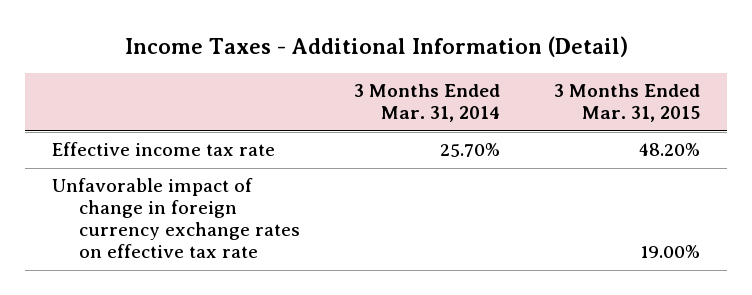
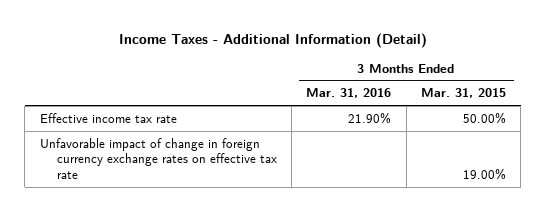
[353,84,500,123] 3 Months Ended Mar. 31, 2014 -> none
none -> [306,88,392,99] Mar. 31, 2016
[639,143,701,157] 48.20% -> [463,111,507,124] 50.00%

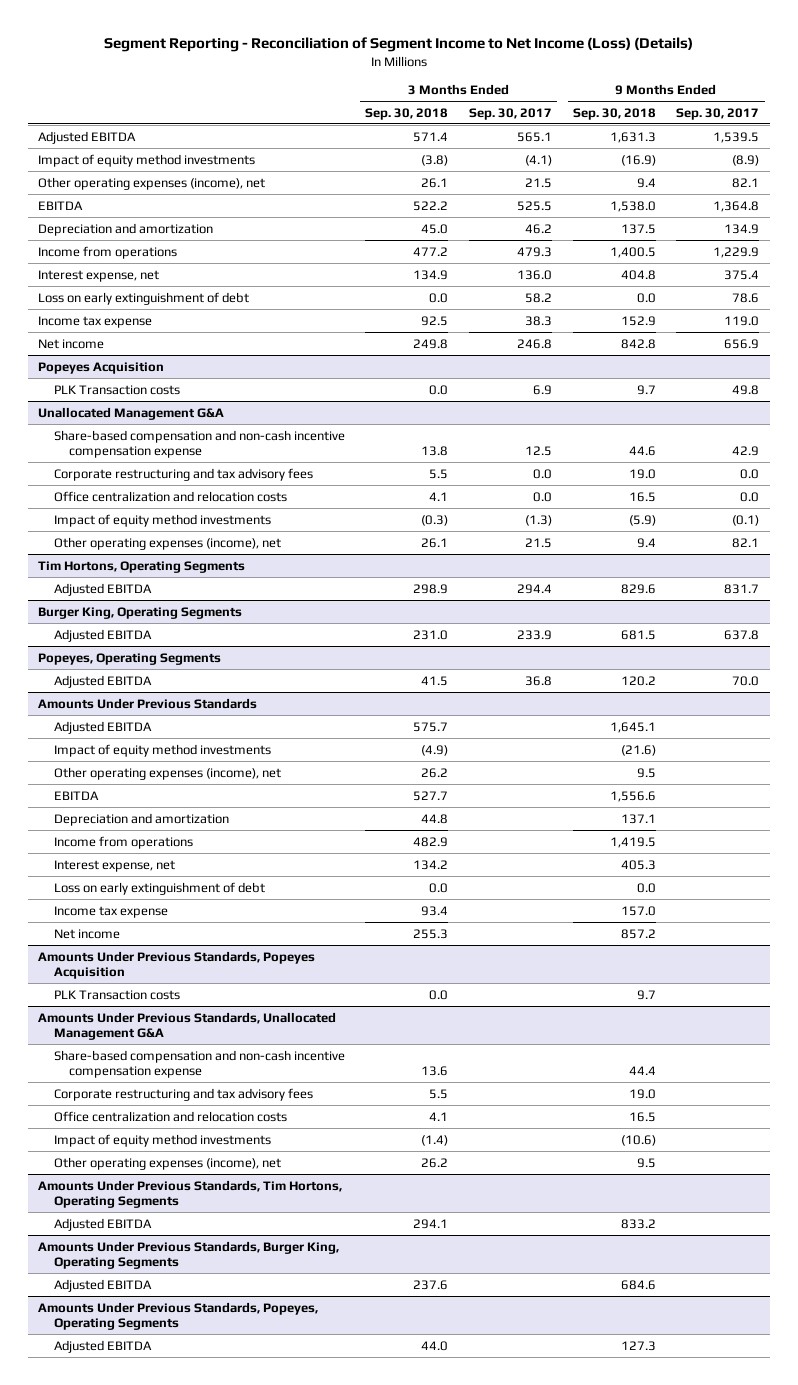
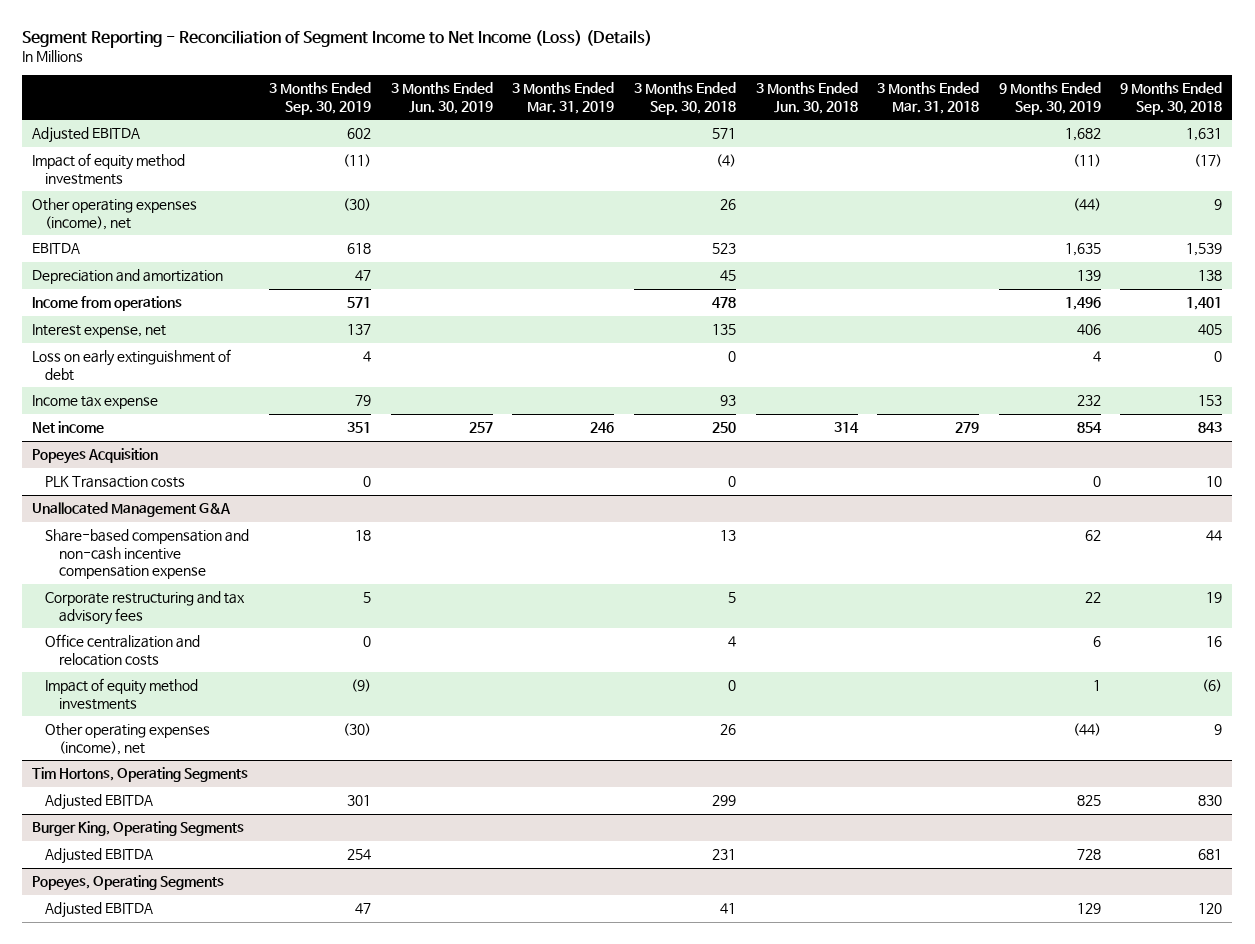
[469,107,553,120] Sep. 30, 2017 -> none
[676,107,760,120] Sep. 30, 2017 -> none
none -> [268,82,371,115] 3 Months Ended Sep. 30, 2019
none -> [390,82,493,114] 3 Months Ended Jun. 30, 2019
none -> [512,82,615,114] 3 Months Ended Mar. 31, 2019
none -> [755,82,858,114] 3 Months Ended Jun. 30, 2018
none -> [877,82,980,114] 3 Months Ended Mar. 31, 2018
none -> [998,82,1101,115] 9 Months Ended Sep. 30, 2019
[413,131,449,142] 571.4 -> [711,128,736,140] 571
[609,131,656,143] 1,631.3 -> [1186,128,1223,142] 1,631
[421,154,449,166] (3.8) -> [715,154,736,168] (4)
[620,154,656,166] (16.9) -> [1194,154,1223,168] (17)
[421,177,449,188] 26.1 -> [719,199,736,211] 26
[636,177,656,188] 9.4 -> [1214,199,1223,211] 9
[413,200,449,211] 522.2 -> [711,243,736,255] 523
[609,200,656,212] 1,538.0 -> [1186,243,1223,257] 1,539
[421,223,449,234] 45.0 -> [719,270,736,282] 45
[620,223,656,234] 137.5 -> [1198,270,1223,282] 138
[413,246,449,256] 477.2 -> [711,297,736,309] 478
[609,246,656,258] 1,400.5 -> [1186,297,1223,311] 1,401
[413,269,449,280] 134.9 -> [711,324,736,336] 135
[620,269,656,280] 404.8 -> [1198,324,1223,336] 405
[429,292,449,303] 0.0 -> [727,351,736,363] 0
[636,292,656,303] 0.0 -> [1214,351,1223,363] 0
[421,315,449,326] 92.5 -> [719,395,736,407] 93
[620,315,656,326] 152.9 -> [1198,395,1223,407] 153
[413,338,449,349] 249.8 -> [711,422,736,434] 250
[620,338,656,349] 842.8 -> [1198,422,1223,434] 843
[429,384,449,395] 0.0 -> [727,476,736,488] 0
[636,384,656,395] 9.7 -> [1206,476,1223,488] 10
[421,446,449,457] 13.8 -> [719,530,736,542] 13
[628,446,656,457] 44.6 -> [1206,530,1223,542] 44
[429,468,449,479] 5.5 -> [727,592,736,604] 5
[628,468,656,479] 19.0 -> [1206,592,1223,604] 19
[429,491,449,501] 4.1 -> [727,636,736,648] 4
[628,491,656,502] 16.5 -> [1206,636,1223,648] 16
[421,514,449,526] (0.3) -> [727,680,736,692] 0
[628,514,656,526] (5.9) -> [1202,679,1223,693] (6)
[421,537,449,548] 26.1 -> [719,724,736,736] 26
[636,537,656,548] 9.4 -> [1214,724,1223,736] 9
[413,583,449,594] 298.9 -> [711,795,736,807] 299
[620,583,656,594] 829.6 -> [1198,795,1223,807] 830
[413,629,449,640] 231.0 -> [711,849,736,861] 231
[620,629,656,640] 681.5 -> [1198,849,1223,861] 681
[38,697,258,709] Amounts Under Previous Standards -> none
[53,720,152,734] Adjusted EBITDA -> none
[53,743,271,757] Impact of equity method investments -> none
[53,766,281,780] Other operating expenses (income), net -> none
[53,790,99,800] EBITDA -> none
[53,812,229,826] Depreciation and amortization -> none
[53,835,193,849] Income from operations -> none
[53,859,175,872] Interest expense, net -> none
[53,881,265,895] Loss on early extinguishment of debt -> none
[53,905,168,918] Income tax expense -> none
[53,928,120,939] Net income -> none
[38,950,316,980] Amounts Under Previous Standards, Popeyes Acquisition -> none
[53,989,180,1000] PLK Transaction costs -> none
[38,1011,337,1041] Amounts Under Previous Standards, Unallocated Management G&A -> none
[53,1049,345,1079] Share-based compensation and non-cash incentive compensation expense -> none
[53,1087,313,1101] Corporate restructuring and tax advisory fees -> none
[53,1110,287,1122] Office centralization and relocation costs -> none
[53,1133,271,1147] Impact of equity method investments -> none
[53,1156,281,1170] Other operating expenses (income), net -> none
[38,1179,343,1209] Amounts Under Previous Standards, Tim Hortons, Operating Segments -> none
[53,1217,152,1231] Adjusted EBITDA -> none
[38,1240,340,1270] Amounts Under Previous Standards, Burger King, Operating Segments -> none
[53,1278,152,1292] Adjusted EBITDA -> none
[38,1301,319,1331] Amounts Under Previous Standards, Popeyes, Operating Segments -> none
[53,1339,152,1353] Adjusted EBITDA -> none
[421,675,449,686] 41.5 -> [719,903,736,915] 41
[620,675,656,686] 120.2 -> [1198,903,1223,915] 120

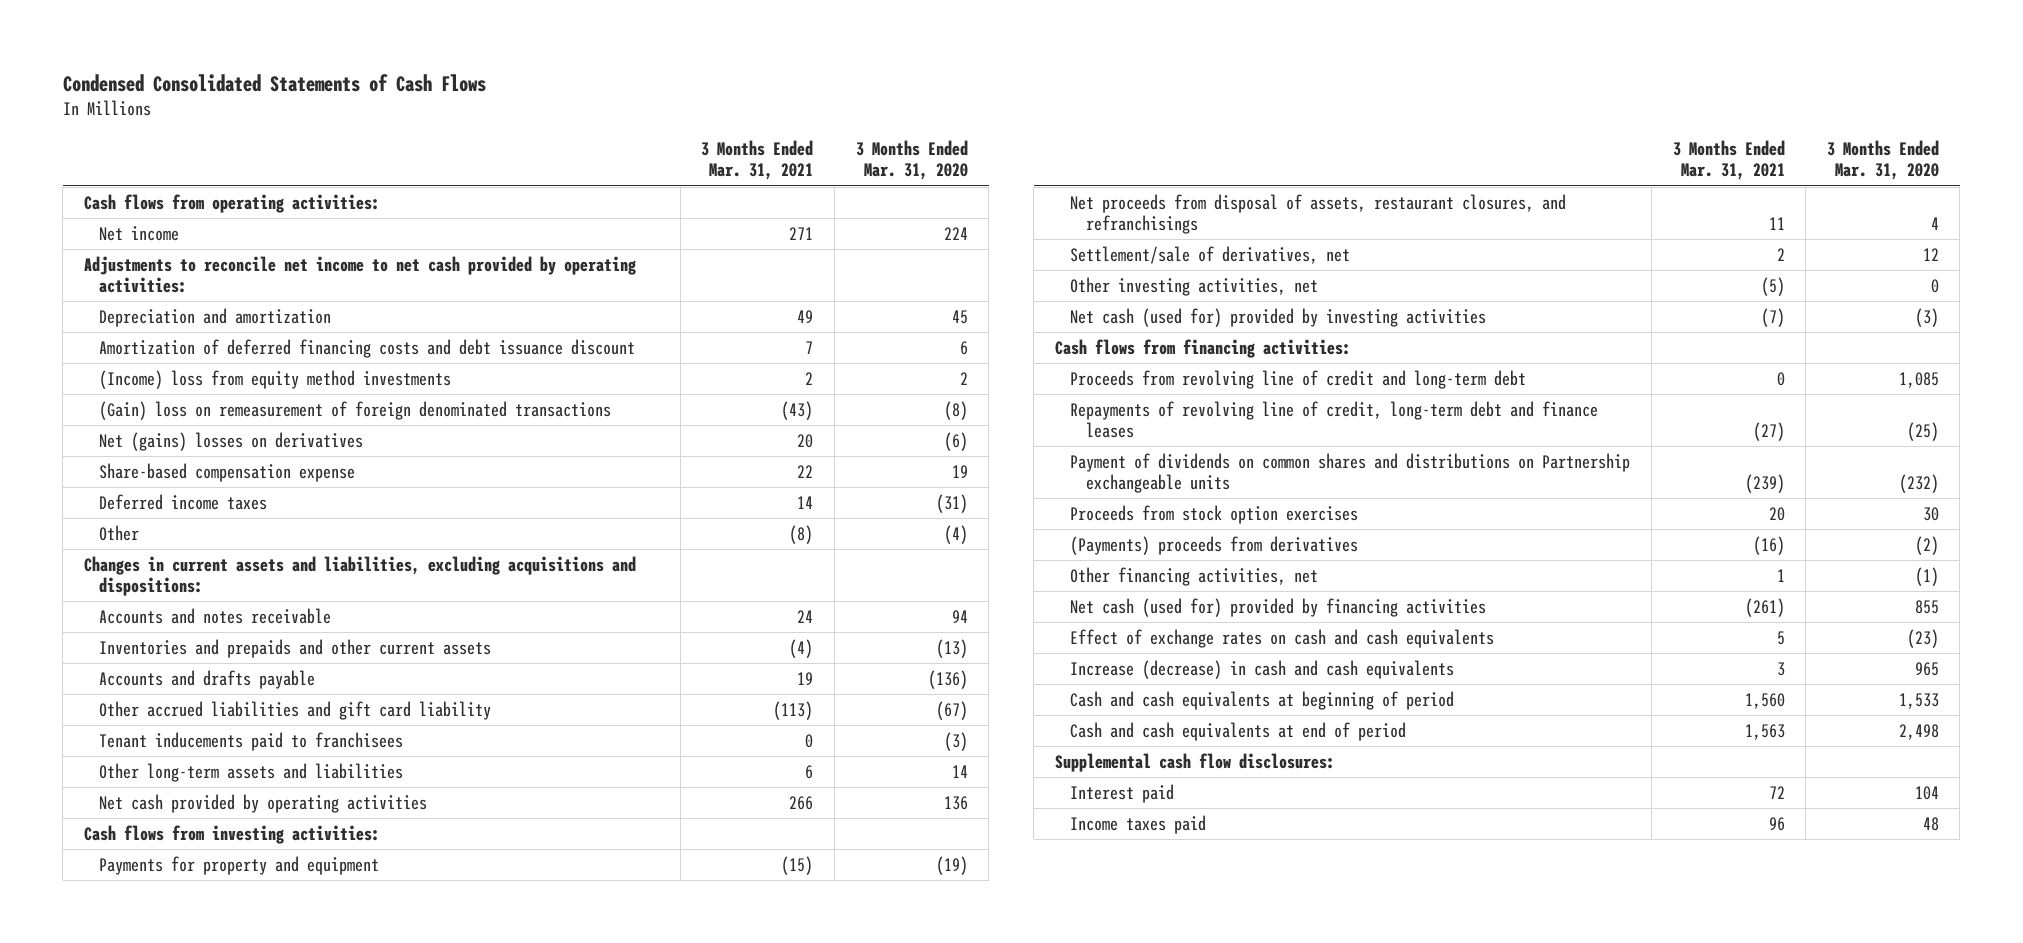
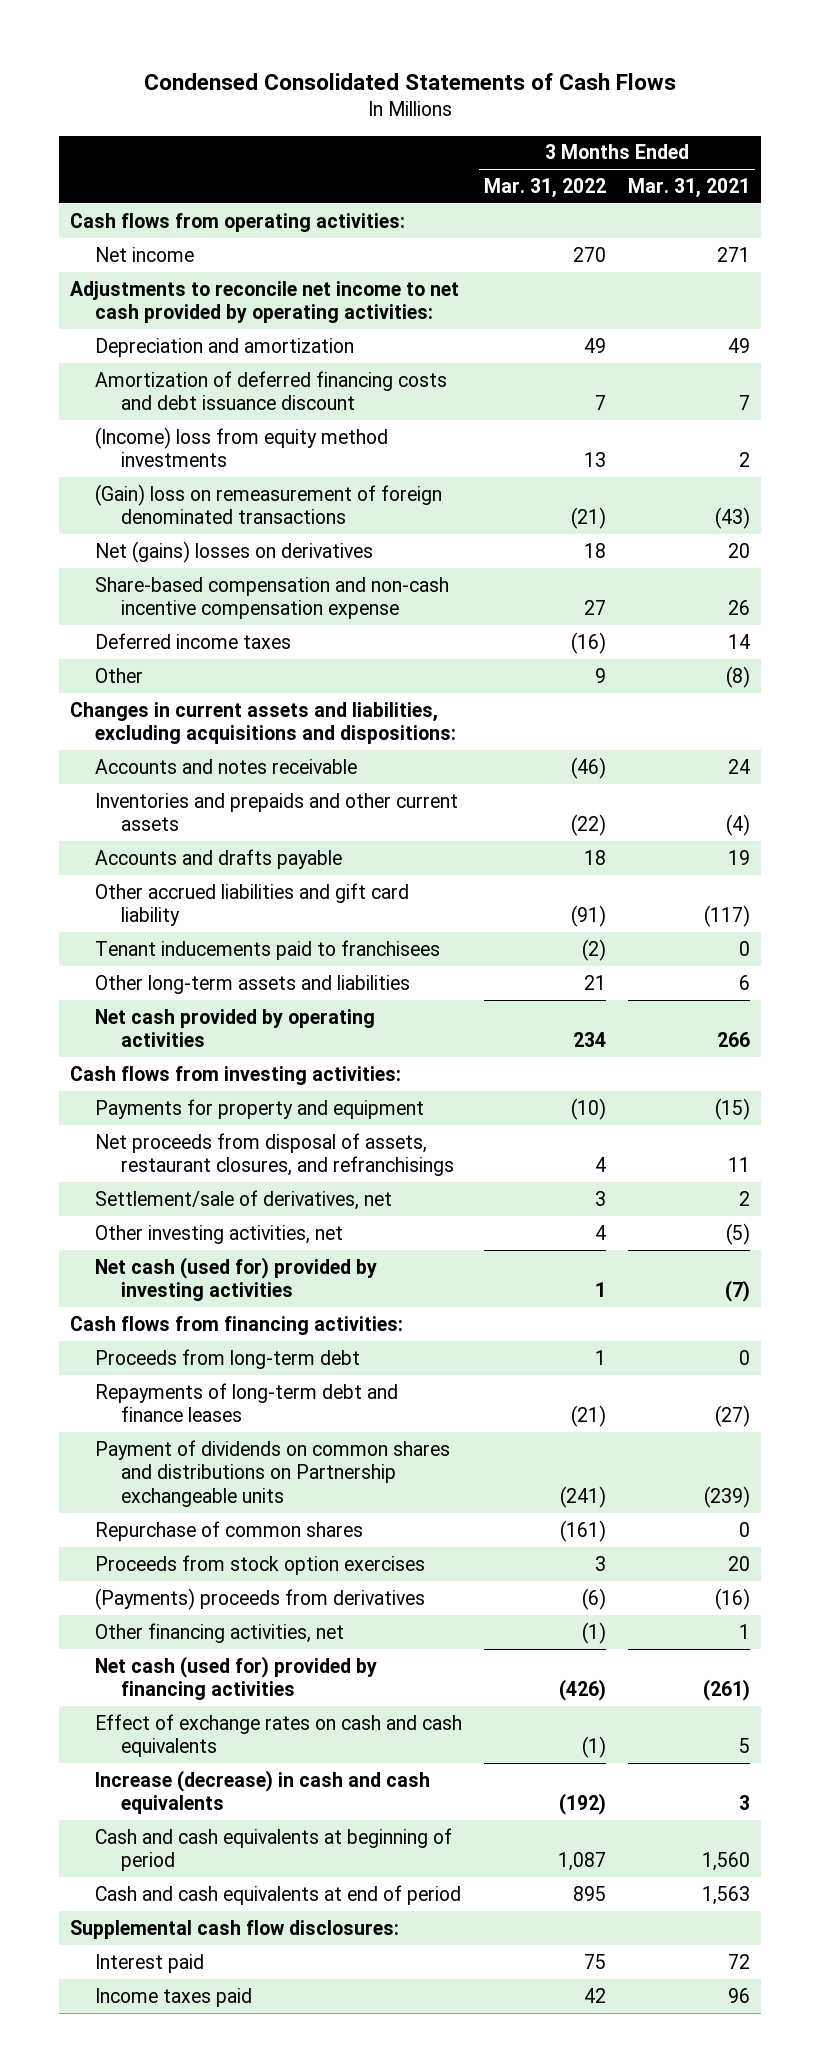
[855,140,968,181] 3 Months Ended Mar. 31, 2020 -> none
none -> [484,177,607,198] Mar. 31, 2022
[99,462,356,482] Share-based compensation expense -> [95,576,450,620] Share-based compensation and non-cash incentive compensation expense
[797,464,814,478] 22 -> [727,600,750,616] 26
[773,700,814,720] (113) -> [703,905,750,928] (117)
[1070,369,1527,389] Proceeds from revolving line of credit and long-term debt -> [95,1348,361,1369] Proceeds from long-term debt
[1070,400,1599,439] Repayments of revolving line of credit, long-term debt and finance leases -> [95,1382,399,1423] Repayments of long-term debt and finance leases
none -> [95,1520,364,1541] Repurchase of common shares

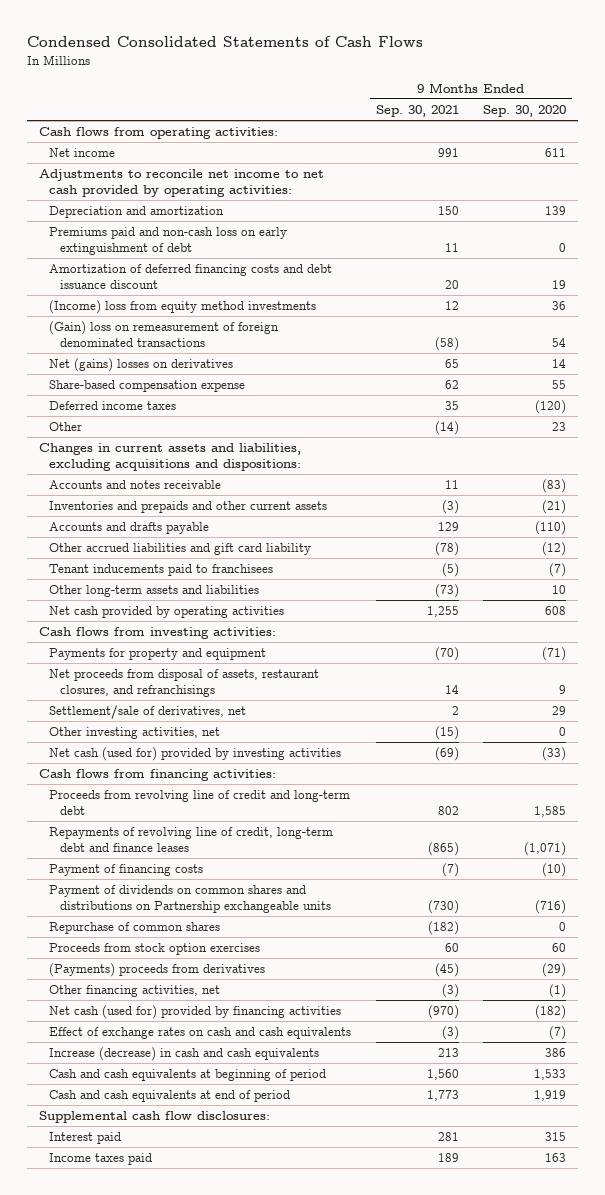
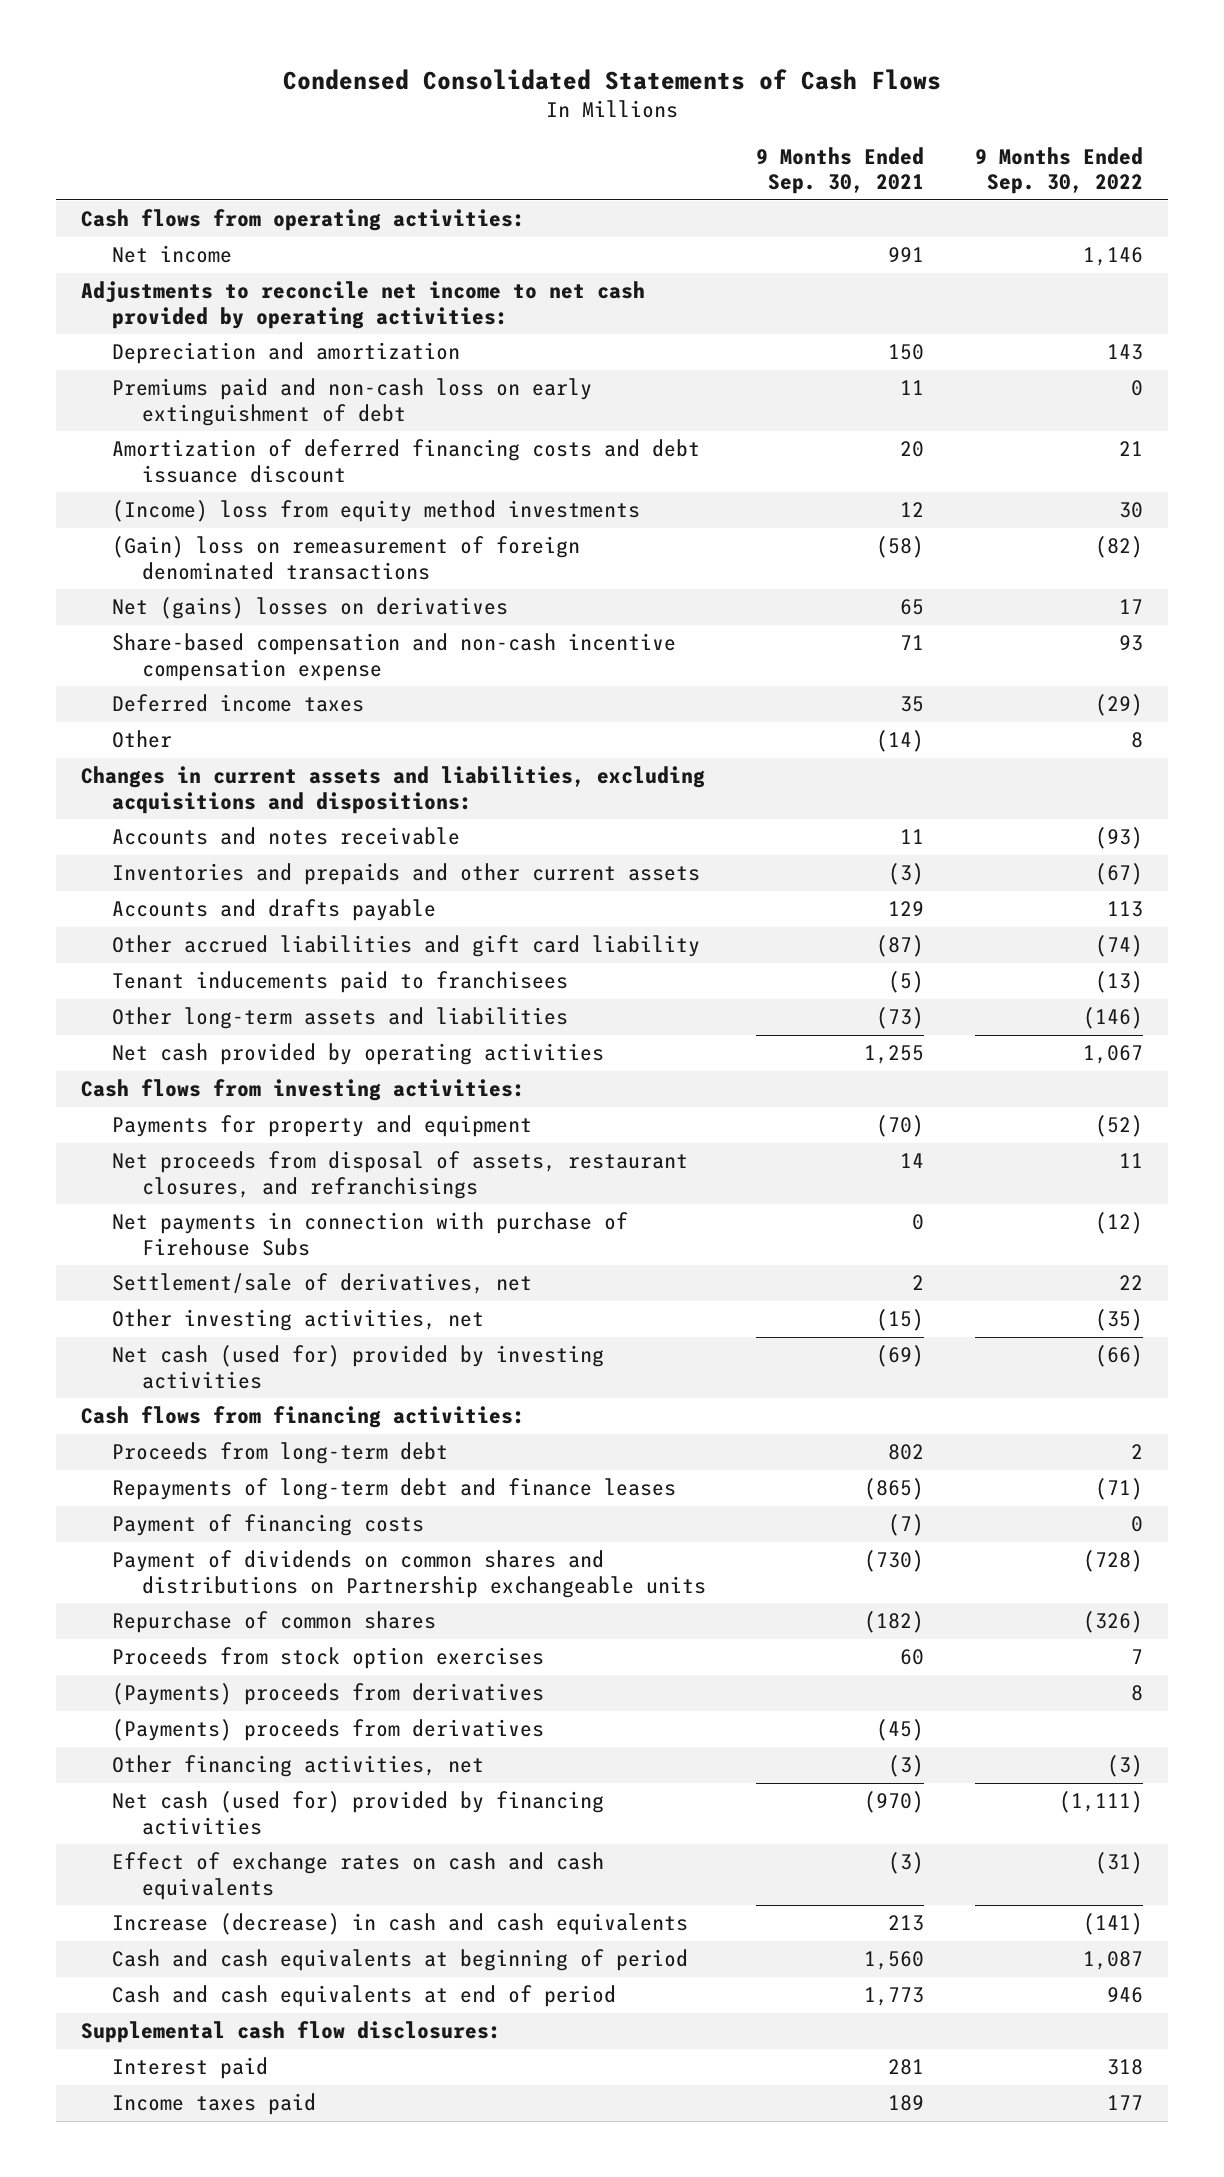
[482,105,566,118] Sep. 30, 2020 -> none
none -> [974,146,1143,195] 9 Months Ended Sep. 30, 2022
[49,380,246,393] Share-based compensation expense -> [111,633,676,681] Share-based compensation and non-cash incentive compensation expense
[444,380,459,390] 62 -> [900,635,925,651] 71
[434,542,459,557] (78) -> [876,935,925,958] (87)
none -> [111,1212,628,1256] Net payments in connection with purchase of Firehouse Subs
[49,790,351,815] Proceeds from revolving line of credit and long-term debt -> [111,1442,448,1465] Proceeds from long-term debt
[49,827,334,852] Repayments of revolving line of credit, long-term debt and finance leases -> [111,1478,676,1501] Repayments of long-term debt and finance leases
none -> [111,1683,544,1706] (Payments) proceeds from derivatives

